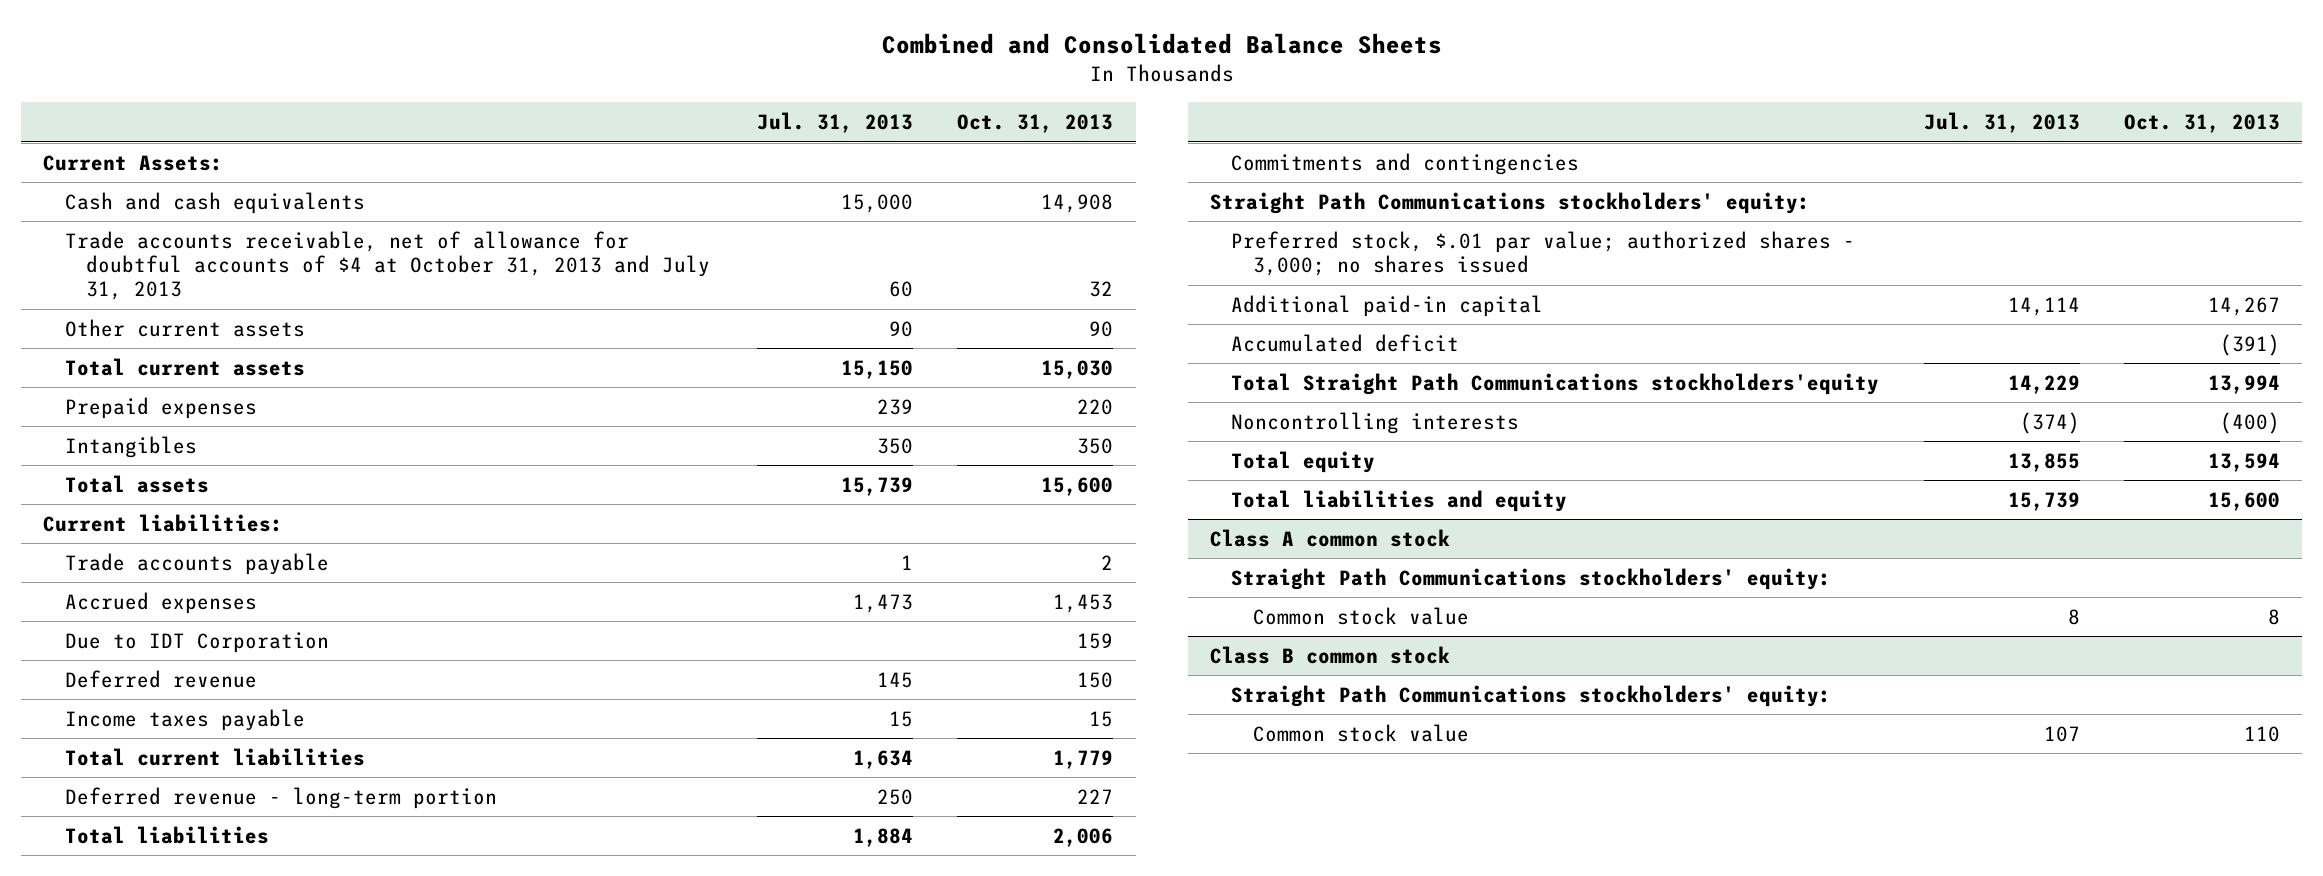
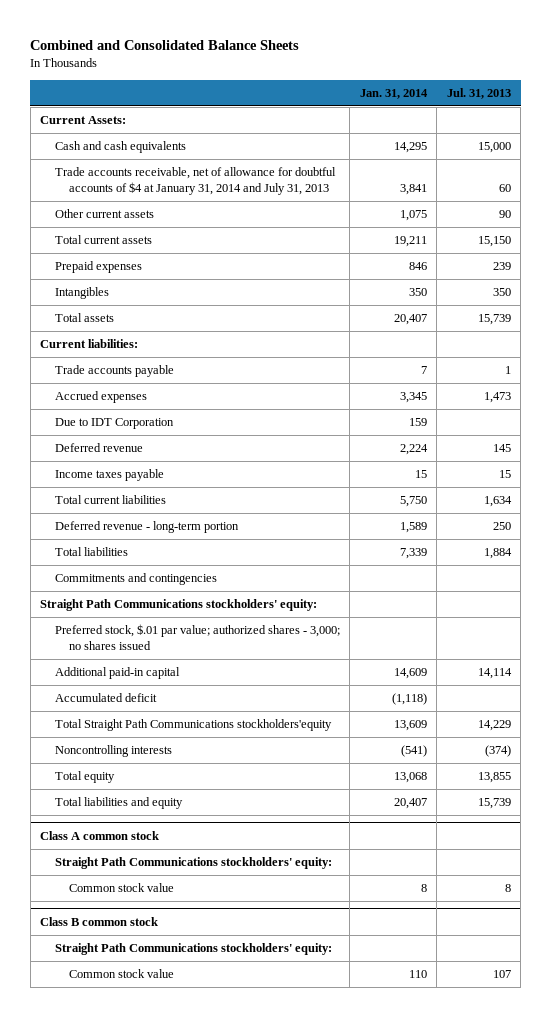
[957,114,1114,134] Oct. 31, 2013 -> none
none -> [359,88,428,99] Jan. 31, 2014
[64,230,711,301] Trade accounts receivable, net of allowance for doubtful accounts of $4 at October 31, 2013 and July 31, 2013 -> [54,167,336,195] Trade accounts receivable, net of allowance for doubtful accounts of $4 at January 31, 2014 and July 31, 2013

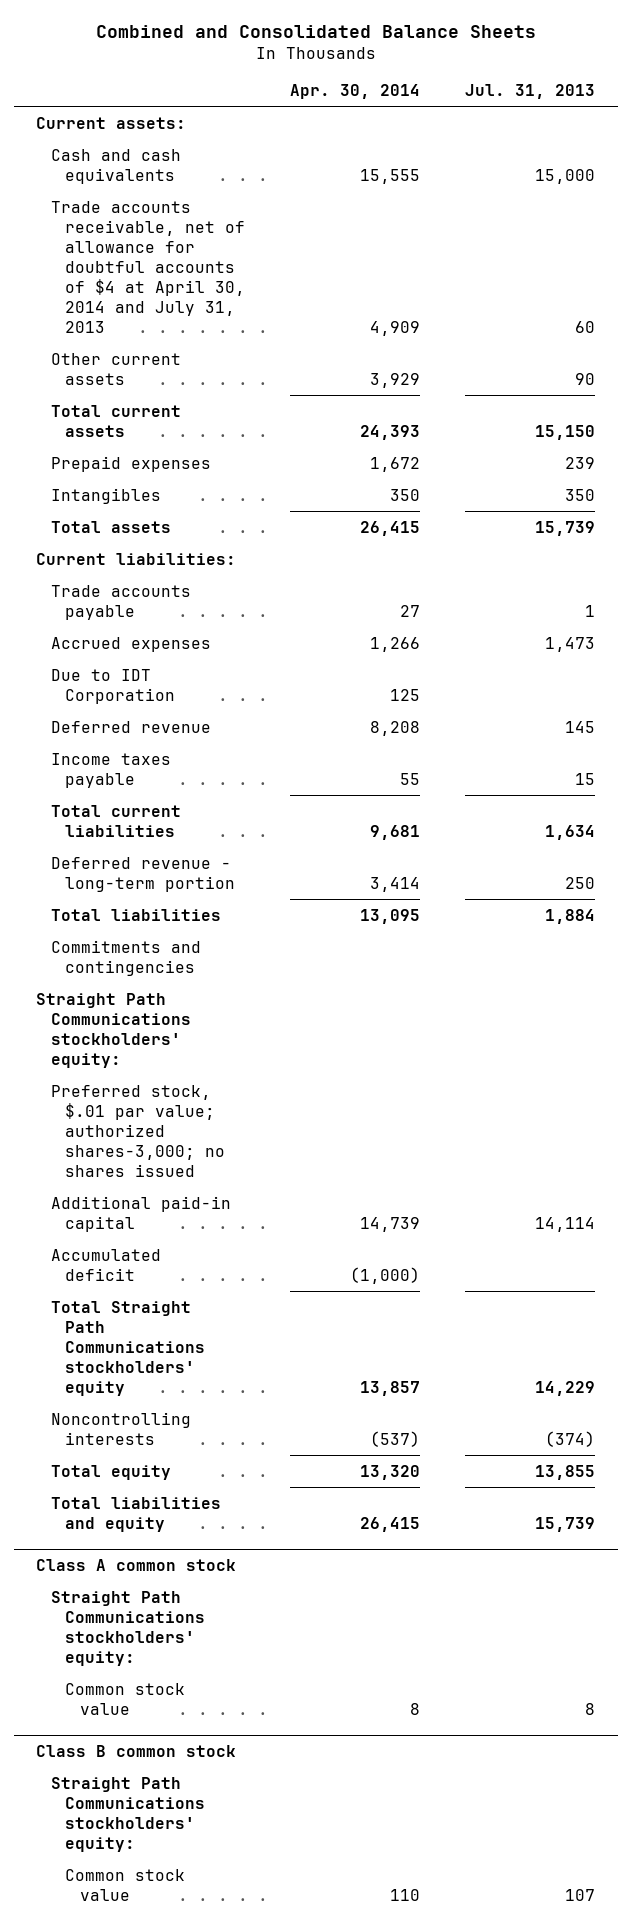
[359,88,428,99] Jan. 31, 2014 -> none
none -> [290,83,421,99] Apr. 30, 2014
[40,116,127,125] Current Assets: -> [36,116,187,129] Current assets:
[54,167,336,195] Trade accounts receivable, net of allowance for doubtful accounts of $4 at January 31, 2014 and July 31, 2013 -> [50,200,246,333] Trade accounts receivable, net of allowance for doubtful accounts of $4 at April 30, 2014 and July 31, 2013
[54,624,340,650] Preferred stock, $.01 par value; authorized shares - 3,000; no shares issued -> [50,1084,226,1177] Preferred stock, $.01 par value; authorized shares-3,000; no shares issued
[54,719,332,732] Total Straight Path Communications stockholders'equity -> [50,1300,206,1396] Total Straight Path Communications stockholders' equity

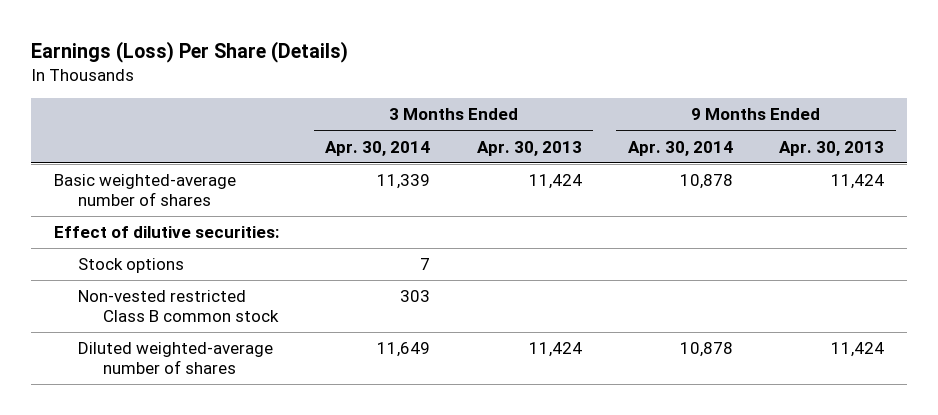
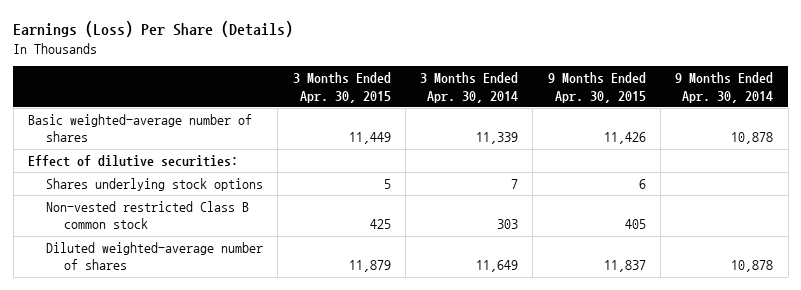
[476,140,582,156] Apr. 30, 2013 -> none
[779,140,885,156] Apr. 30, 2013 -> none
none -> [292,72,391,103] 3 Months Ended Apr. 30, 2015
none -> [547,72,646,103] 9 Months Ended Apr. 30, 2015
[78,258,185,274] Stock options -> [45,177,263,191] Shares underlying stock options

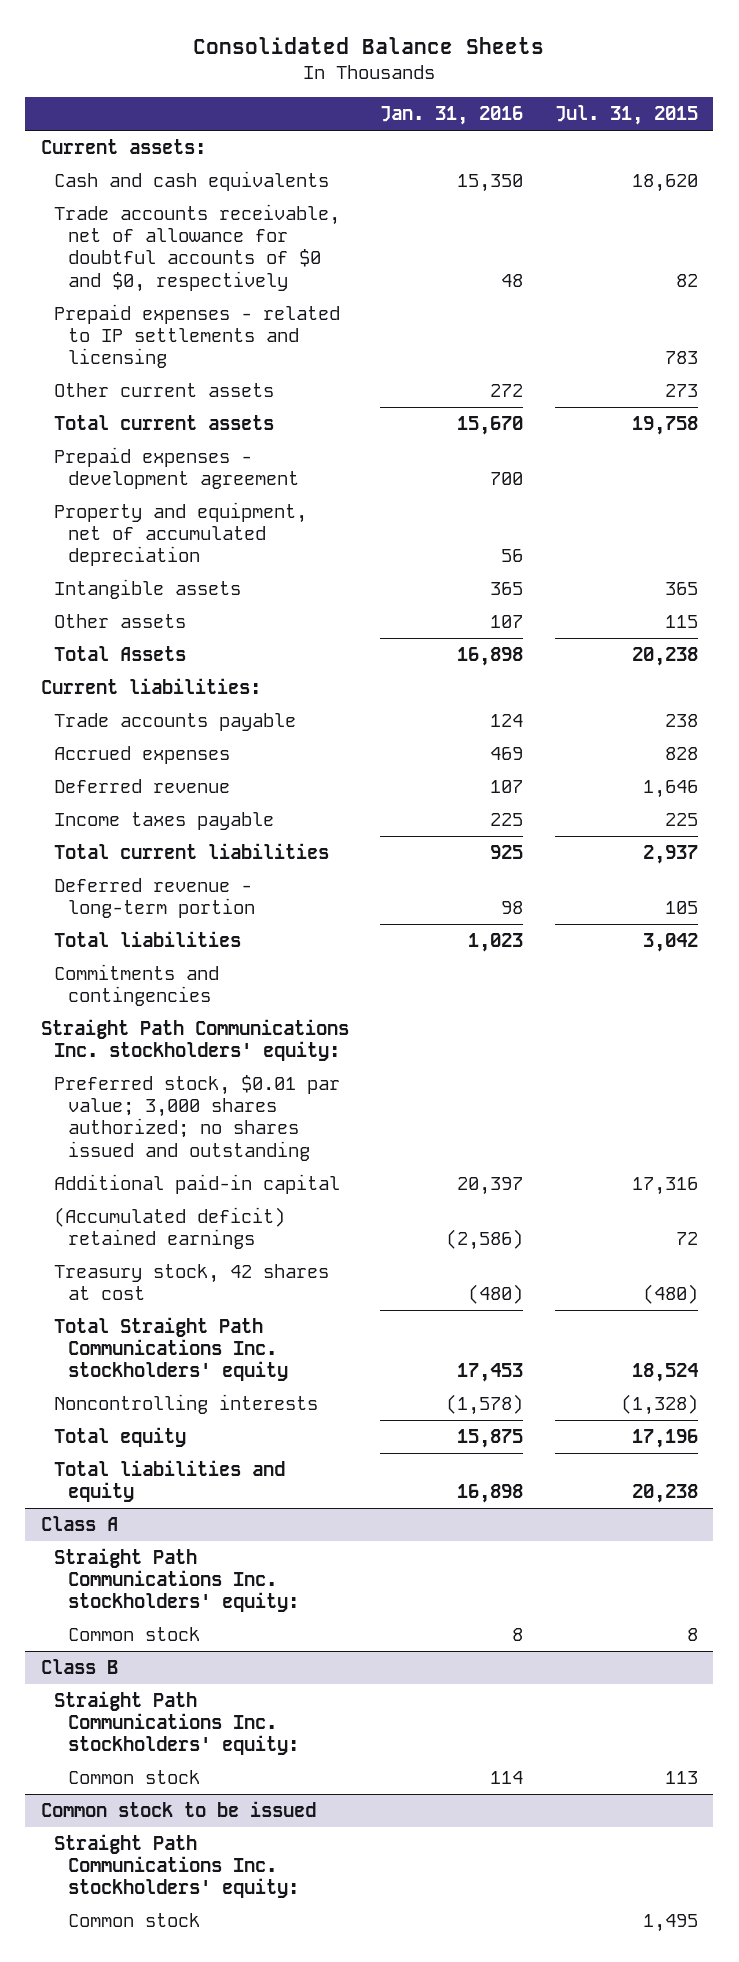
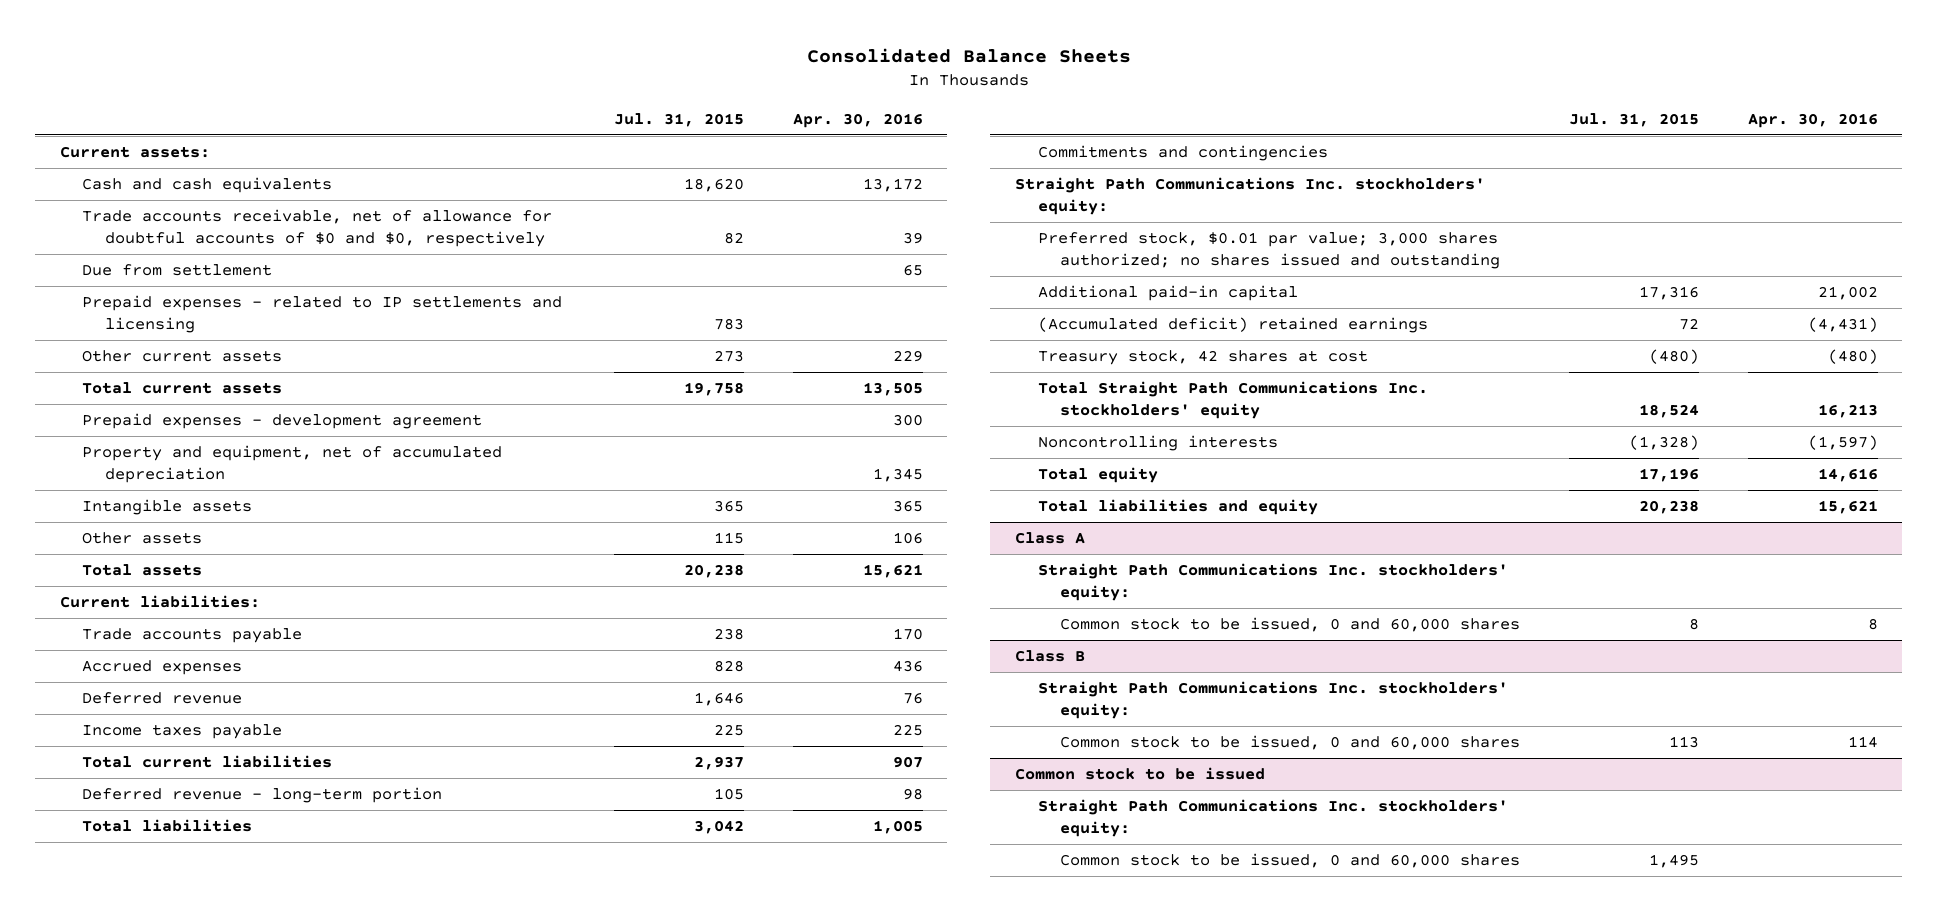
[380,106,524,126] Jan. 31, 2016 -> none
none -> [792,112,923,128] Apr. 30, 2016
none -> [82,264,273,277] Due from settlement
[54,645,187,661] Total Assets -> [82,564,203,577] Total assets
[67,1626,200,1641] Common stock -> [1060,617,1521,633] Common stock to be issued, 0 and 60,000 shares
[67,1769,200,1784] Common stock -> [1060,735,1521,751] Common stock to be issued, 0 and 60,000 shares
[67,1912,200,1927] Common stock -> [1060,853,1521,869] Common stock to be issued, 0 and 60,000 shares

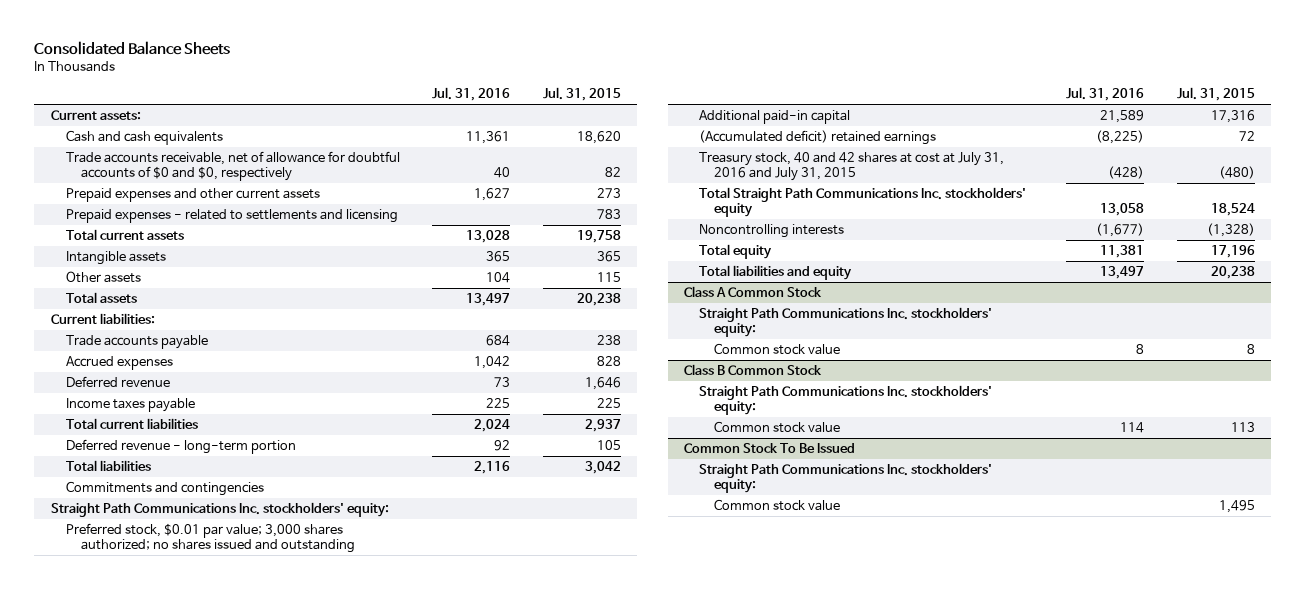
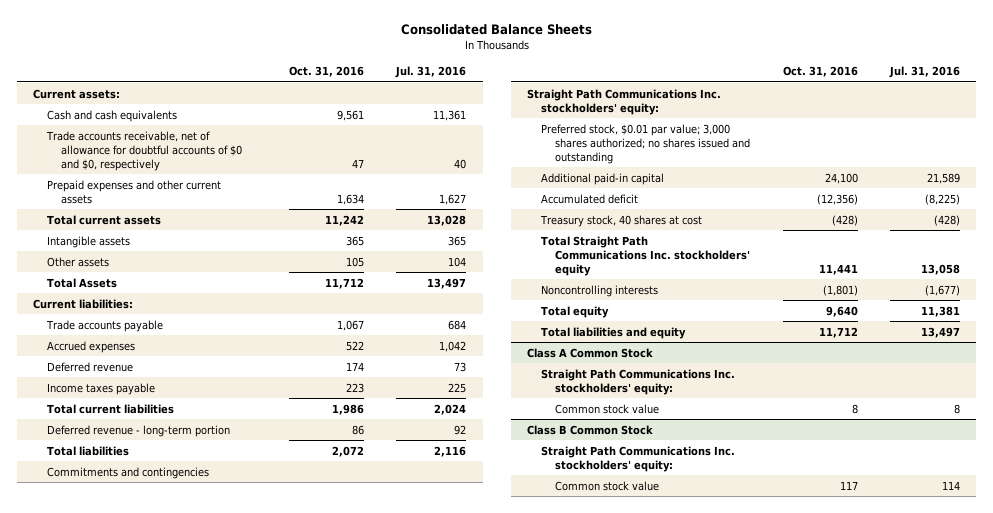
[542,87,621,102] Jul. 31, 2015 -> none
none -> [288,66,364,78] Oct. 31, 2016
[65,209,398,224] Prepaid expenses - related to settlements and licensing -> none
[65,292,137,304] Total assets -> [47,277,118,288] Total Assets
[699,130,937,146] (Accumulated deficit) retained earnings -> [540,193,638,204] Accumulated deficit
[699,152,1005,181] Treasury stock, 40 and 42 shares at cost at July 31, 2016 and July 31, 2015 -> [539,214,702,227] Treasury stock, 40 shares at cost
[684,443,856,454] Common Stock To Be Issued -> none
[699,463,993,493] Straight Path Communications Inc. stockholders' equity: -> none
[714,499,841,512] Common stock value -> none

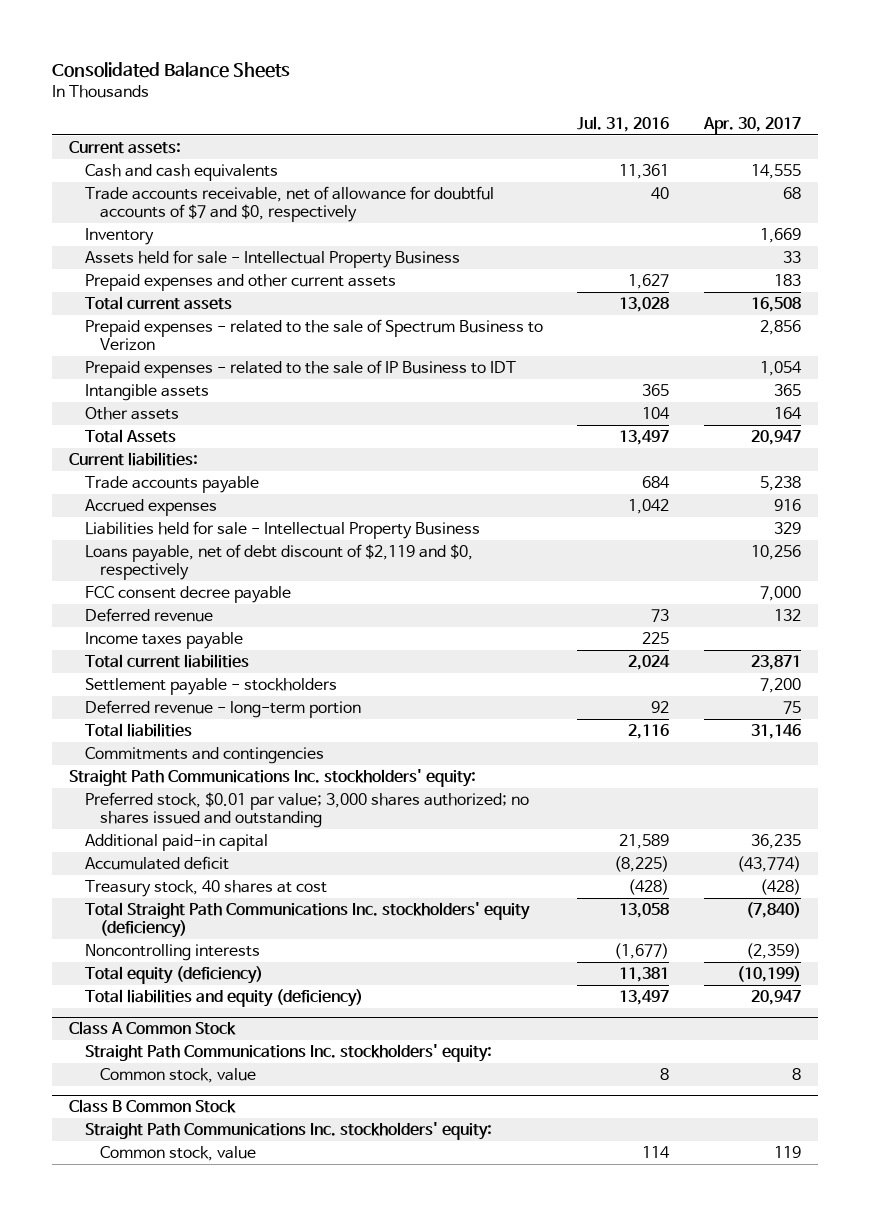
[288,66,364,78] Oct. 31, 2016 -> none
none -> [702,117,801,135] Apr. 30, 2017
[46,130,243,171] Trade accounts receivable, net of allowance for doubtful accounts of $0 and $0, respectively -> [84,185,494,223] Trade accounts receivable, net of allowance for doubtful accounts of $7 and $0, respectively
none -> [84,227,154,245] Inventory
none -> [84,249,460,268] Assets held for sale - Intellectual Property Business
none -> [84,318,543,351] Prepaid expenses - related to the sale of Spectrum Business to Verizon
none -> [84,359,516,378] Prepaid expenses - related to the sale of IP Business to IDT
none -> [84,520,480,539] Liabilities held for sale - Intellectual Property Business
none -> [84,543,473,581] Loans payable, net of debt discount of $2,119 and $0, respectively
none -> [84,585,291,603] FCC consent decree payable
none -> [84,677,337,695] Settlement payable - stockholders
[540,235,751,276] Total Straight Path Communications Inc. stockholders' equity -> [84,901,530,939] Total Straight Path Communications Inc. stockholders' equity (deficiency)
[540,305,609,318] Total equity -> [84,965,263,984] Total equity (deficiency)
[540,326,686,339] Total liabilities and equity -> [84,988,363,1007] Total liabilities and equity (deficiency)
[555,403,660,414] Common stock value -> [99,1067,256,1083] Common stock, value
[555,480,660,491] Common stock value -> [99,1145,256,1161] Common stock, value

